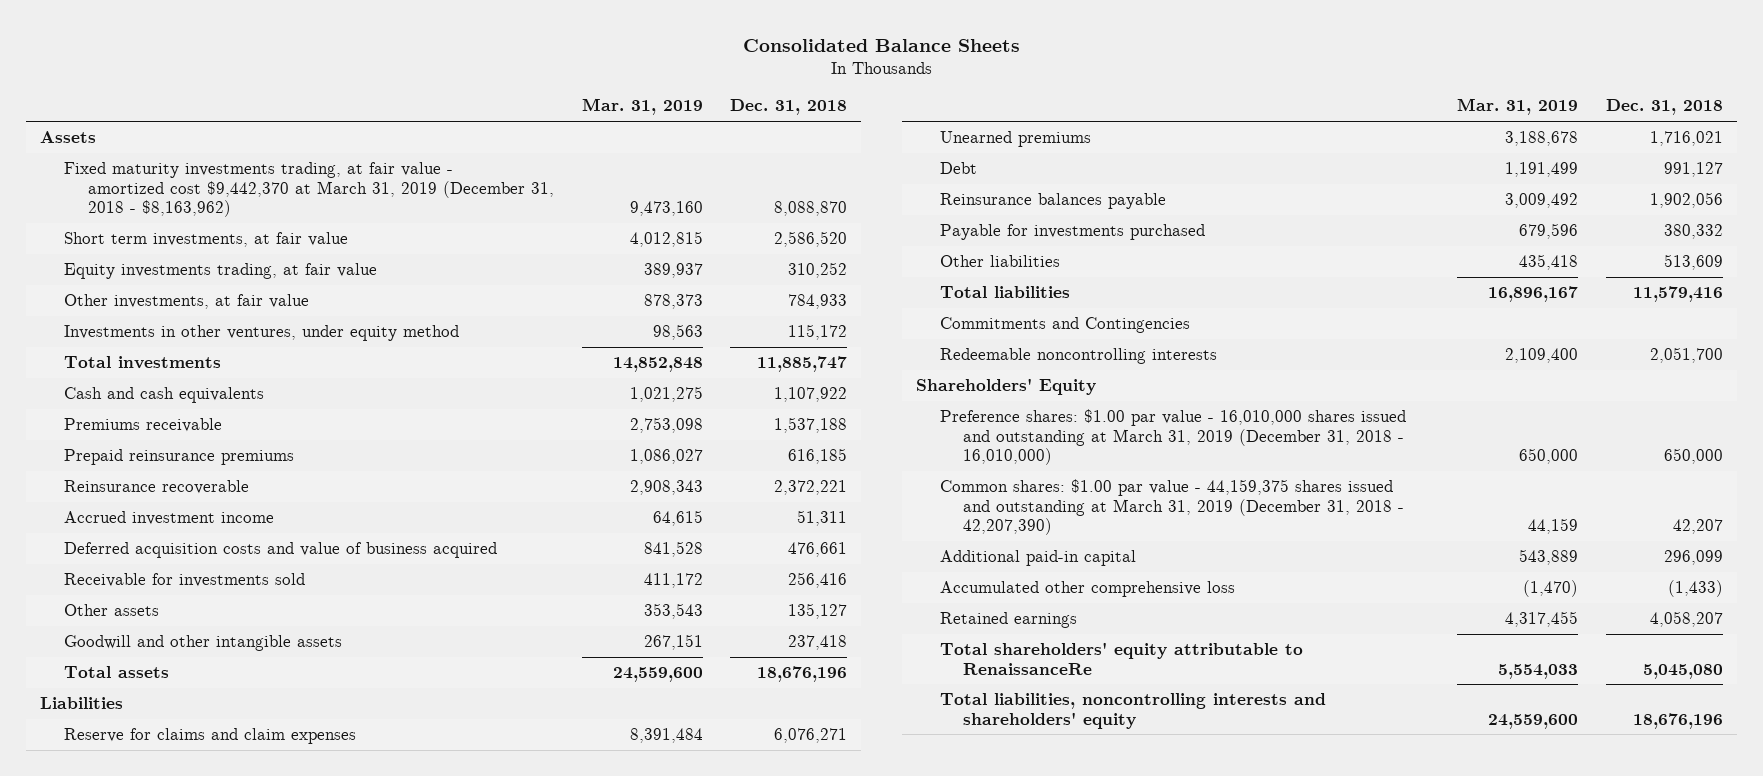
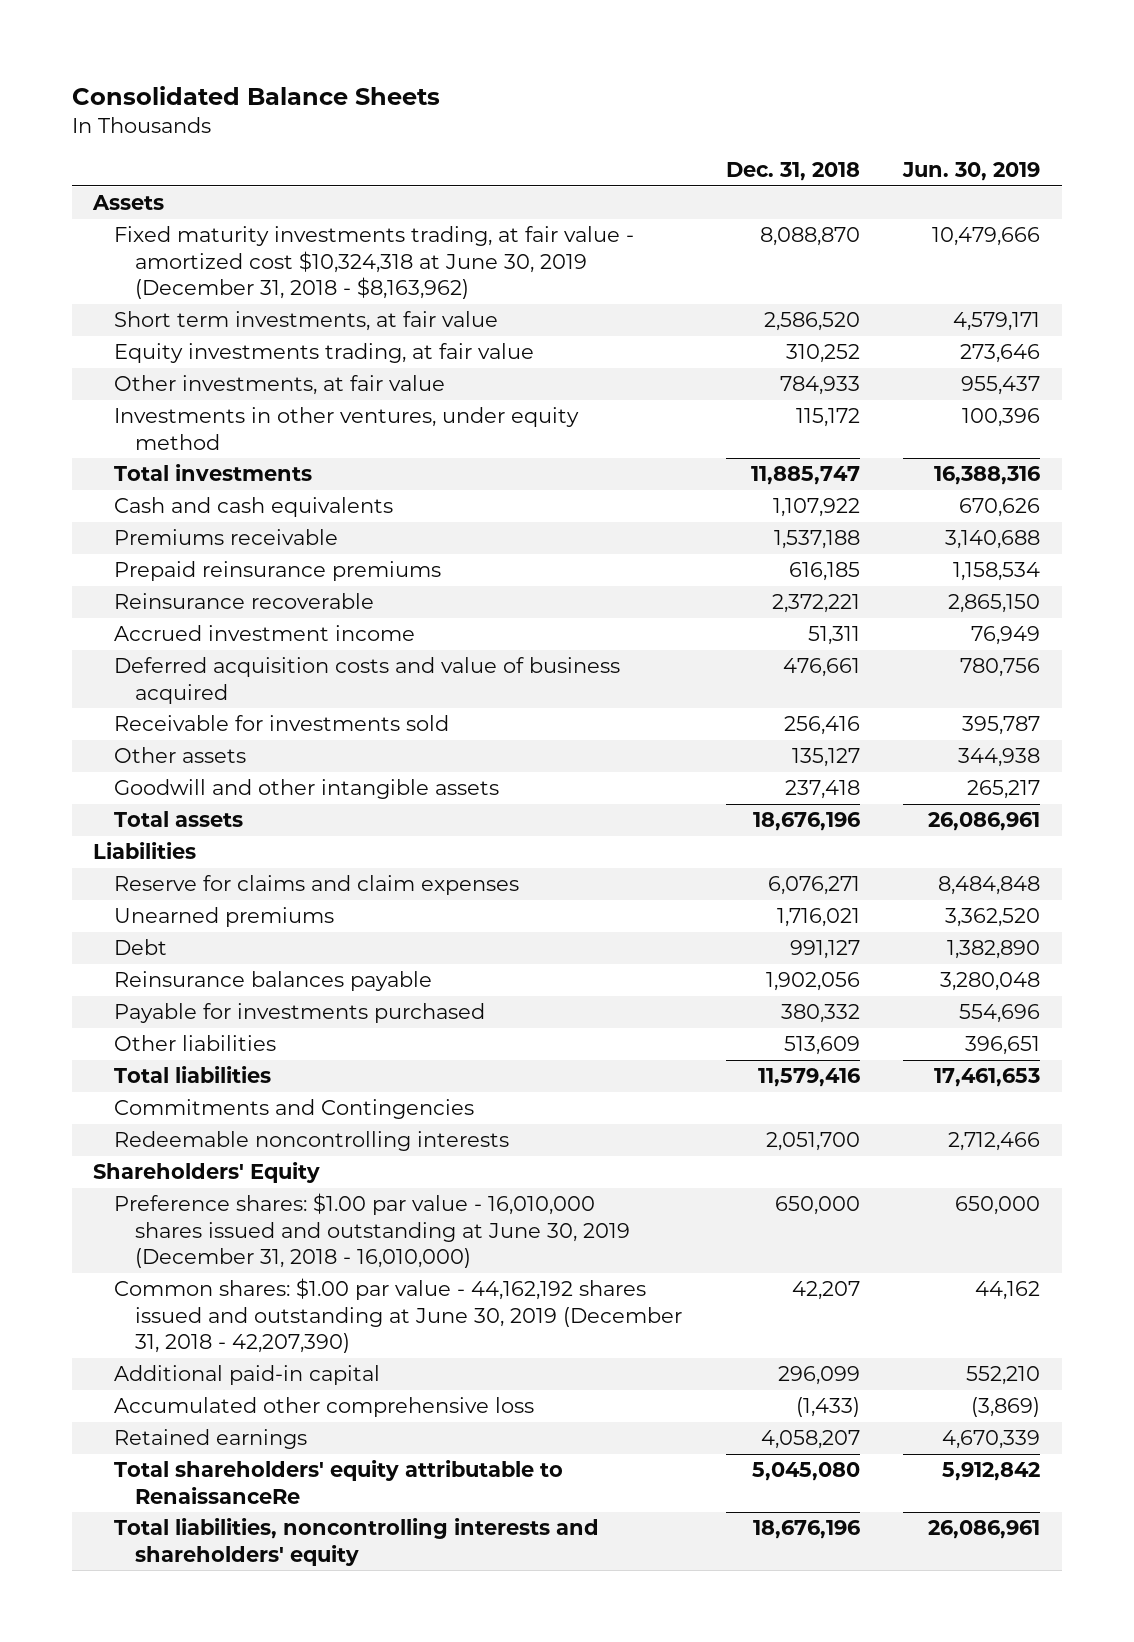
[581,98,703,116] Mar. 31, 2019 -> none
none -> [902,162,1041,182] Jun. 30, 2019
[64,162,554,217] Fixed maturity investments trading, at fair value - amortized cost $9,442,370 at March 31, 2019 (December 31, 2018 - $8,163,962) -> [114,226,635,300] Fixed maturity investments trading, at fair value - amortized cost $10,324,318 at June 30, 2019 (December 31, 2018 - $8,163,962)
[939,409,1406,465] Preference shares: $1.00 par value - 16,010,000 shares issued and outstanding at March 31, 2019 (December 31, 2018 - 16,010,000) -> [114,1193,631,1269] Preference shares: $1.00 par value - 16,010,000 shares issued and outstanding at June 30, 2019 (December 31, 2018 - 16,010,000)
[939,479,1405,535] Common shares: $1.00 par value - 44,159,375 shares issued and outstanding at March 31, 2019 (December 31, 2018 - 42,207,390) -> [114,1278,683,1354] Common shares: $1.00 par value - 44,162,192 shares issued and outstanding at June 30, 2019 (December 31, 2018 - 42,207,390)

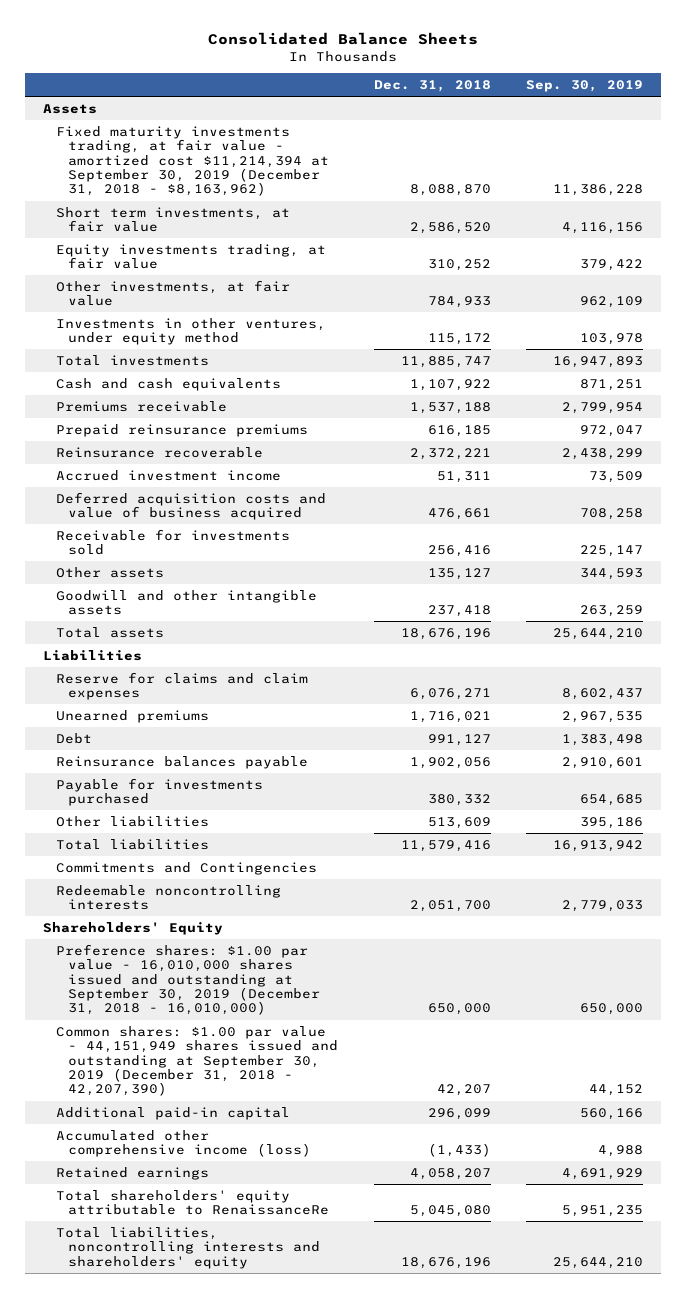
[902,162,1041,182] Jun. 30, 2019 -> none
none -> [526,80,644,93] Sep. 30, 2019
[114,226,635,300] Fixed maturity investments trading, at fair value - amortized cost $10,324,318 at June 30, 2019 (December 31, 2018 - $8,163,962) -> [55,125,330,197] Fixed maturity investments trading, at fair value - amortized cost $11,214,394 at September 30, 2019 (December 31, 2018 - $8,163,962)
[114,1193,631,1269] Preference shares: $1.00 par value - 16,010,000 shares issued and outstanding at June 30, 2019 (December 31, 2018 - 16,010,000) -> [55,943,321,1016] Preference shares: $1.00 par value - 16,010,000 shares issued and outstanding at September 30, 2019 (December 31, 2018 - 16,010,000)
[114,1278,683,1354] Common shares: $1.00 par value - 44,162,192 shares issued and outstanding at June 30, 2019 (December 31, 2018 - 42,207,390) -> [55,1025,339,1097] Common shares: $1.00 par value - 44,151,949 shares issued and outstanding at September 30, 2019 (December 31, 2018 - 42,207,390)
[114,1397,535,1418] Accumulated other comprehensive loss -> [55,1129,312,1158] Accumulated other comprehensive income (loss)

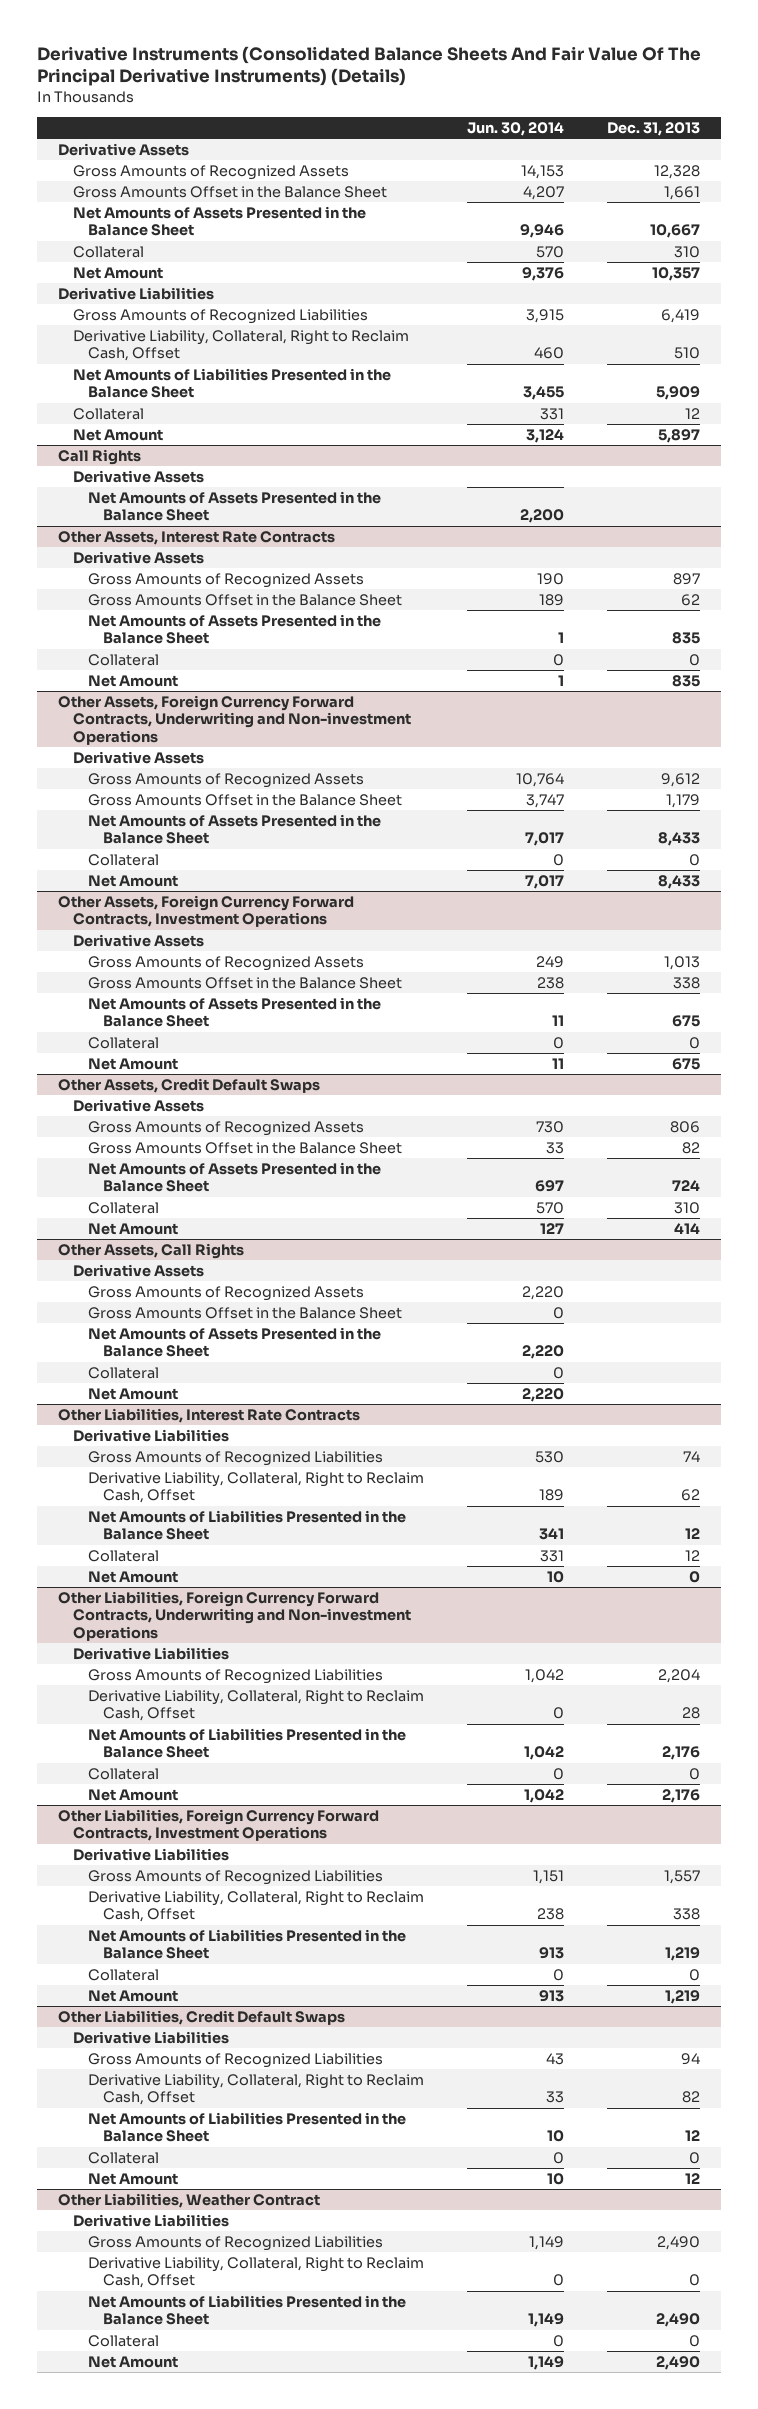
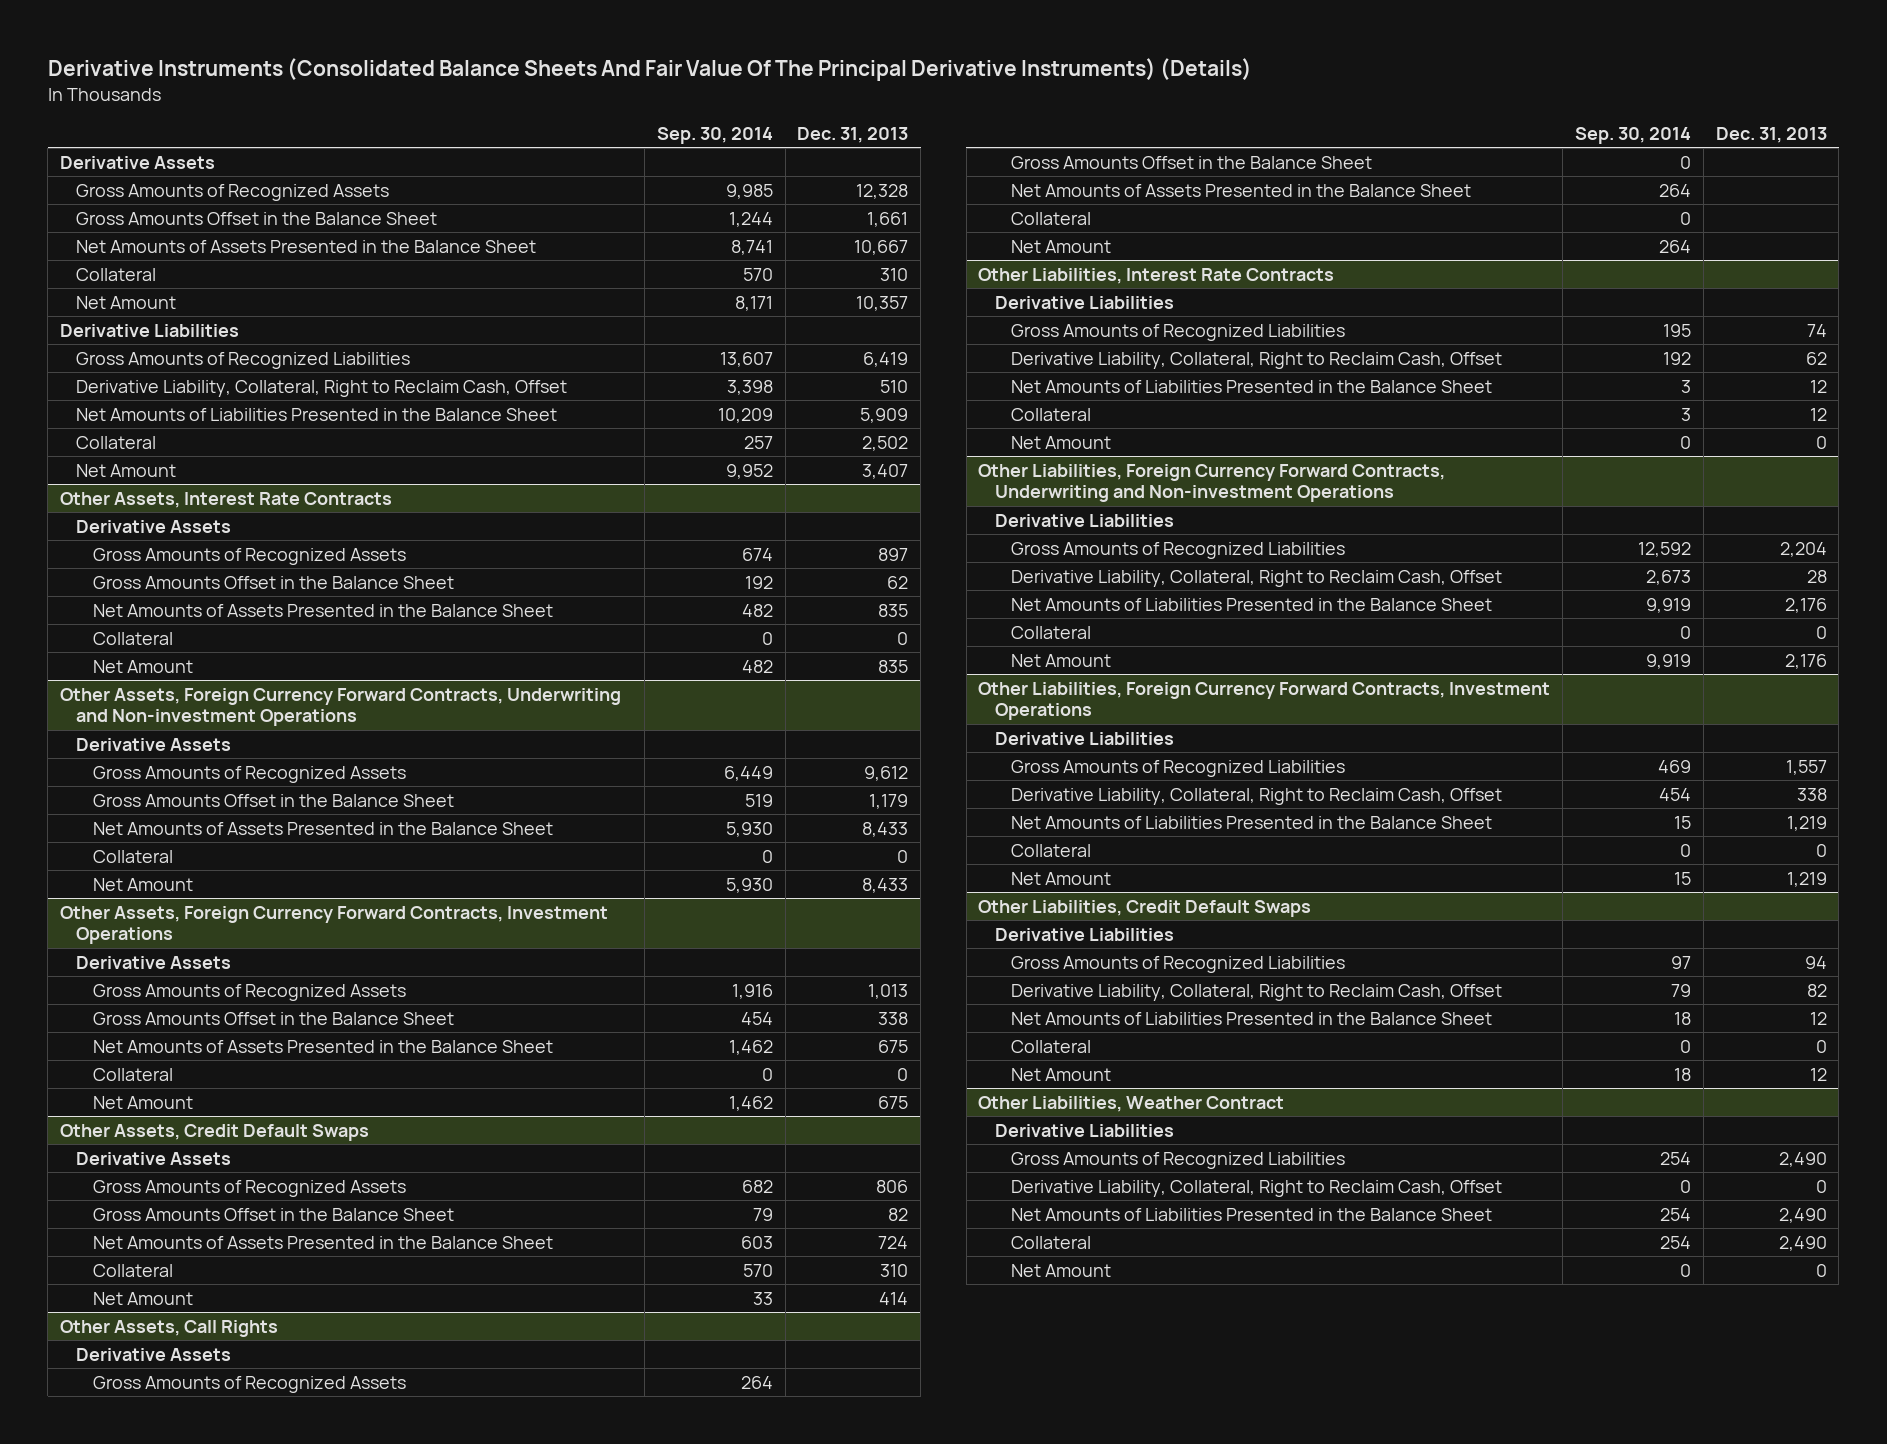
[466,122,564,137] Jun. 30, 2014 -> none
none -> [656,126,773,144] Sep. 30, 2014
[58,449,142,466] Call Rights -> none
[73,470,205,484] Derivative Assets -> none
[88,491,382,522] Net Amounts of Assets Presented in the Balance Sheet -> none
[684,408,700,420] 12 -> [862,435,909,451] 2,502
[657,429,700,444] 5,897 -> [862,463,909,479] 3,407
[688,2335,700,2348] 0 -> [1778,1235,1827,1251] 2,490
[655,2356,700,2371] 2,490 -> [1815,1263,1827,1277] 0

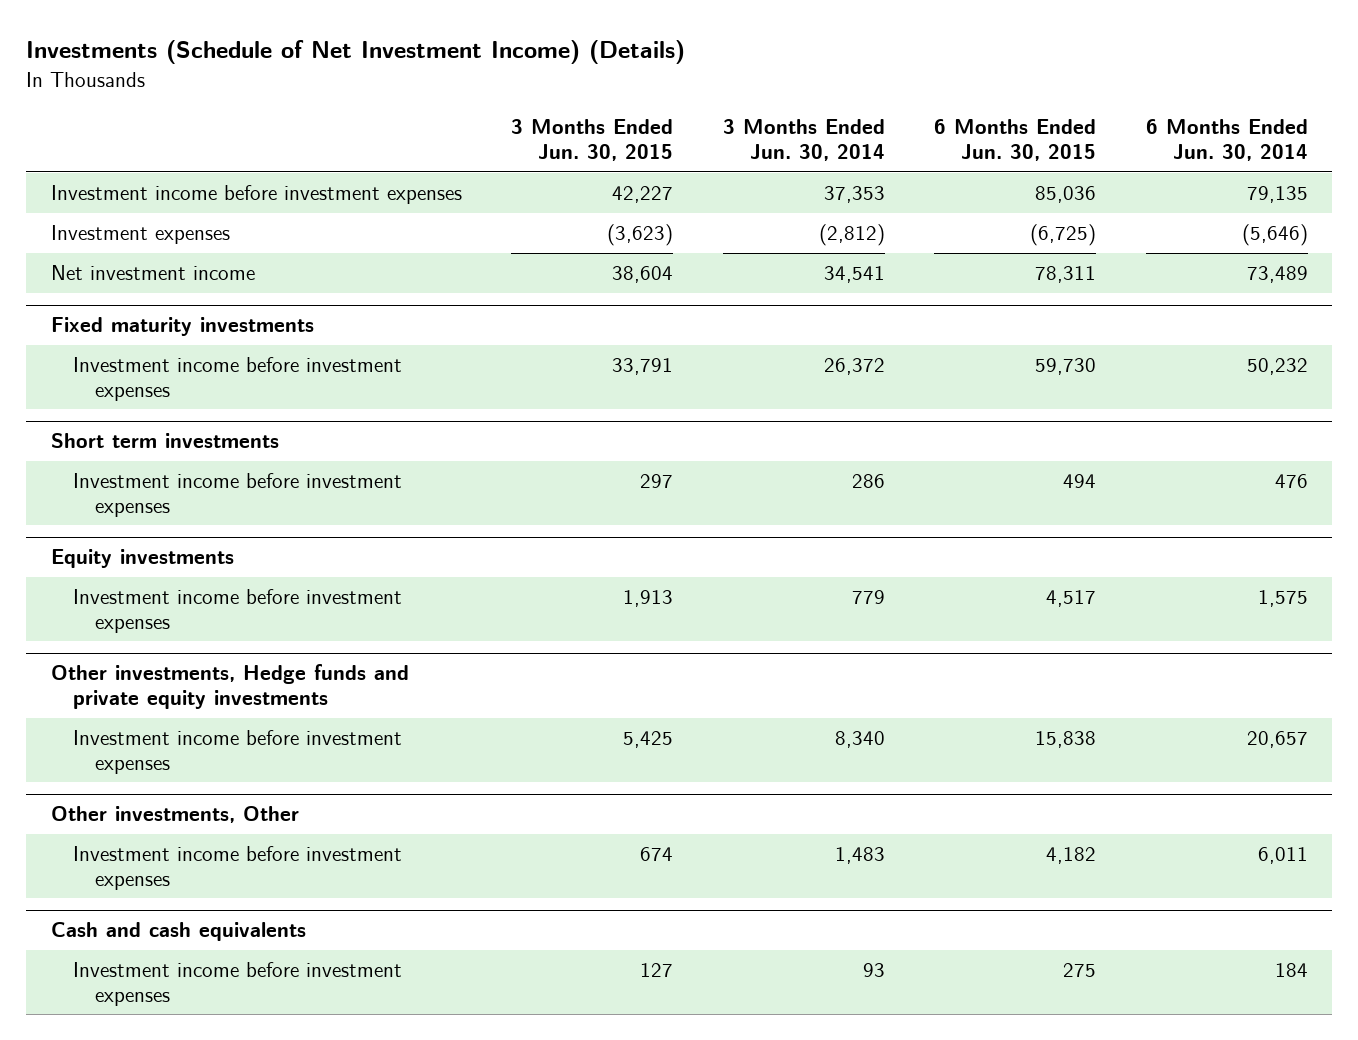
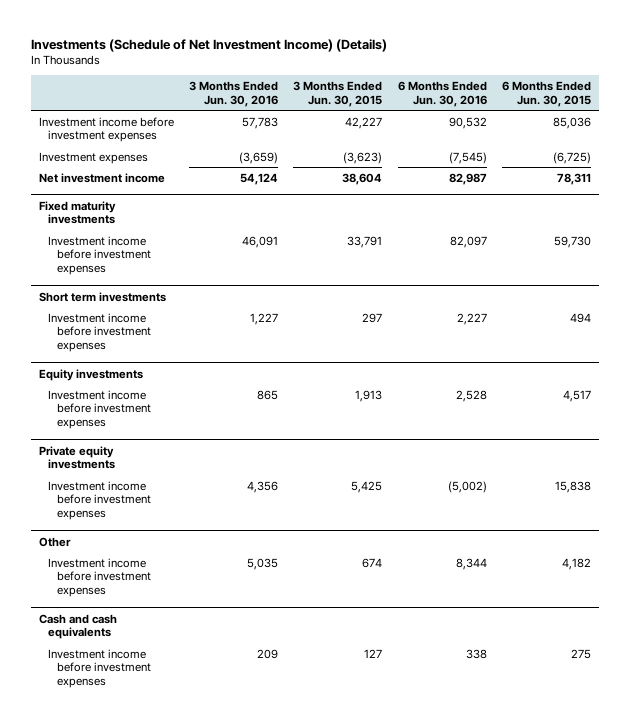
[722,119,885,162] 3 Months Ended Jun. 30, 2014 -> none
[1145,119,1308,162] 6 Months Ended Jun. 30, 2014 -> none
none -> [188,80,278,107] 3 Months Ended Jun. 30, 2016
none -> [397,80,487,107] 6 Months Ended Jun. 30, 2016
[50,664,409,710] Other investments, Hedge funds and private equity investments -> none
none -> [38,445,115,470] Private equity investments
[50,806,299,824] Other investments, Other -> [38,536,71,547] Other

